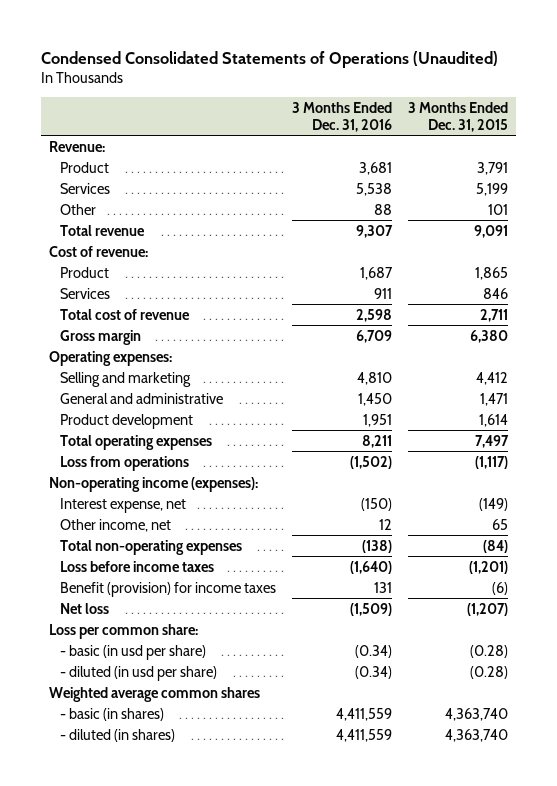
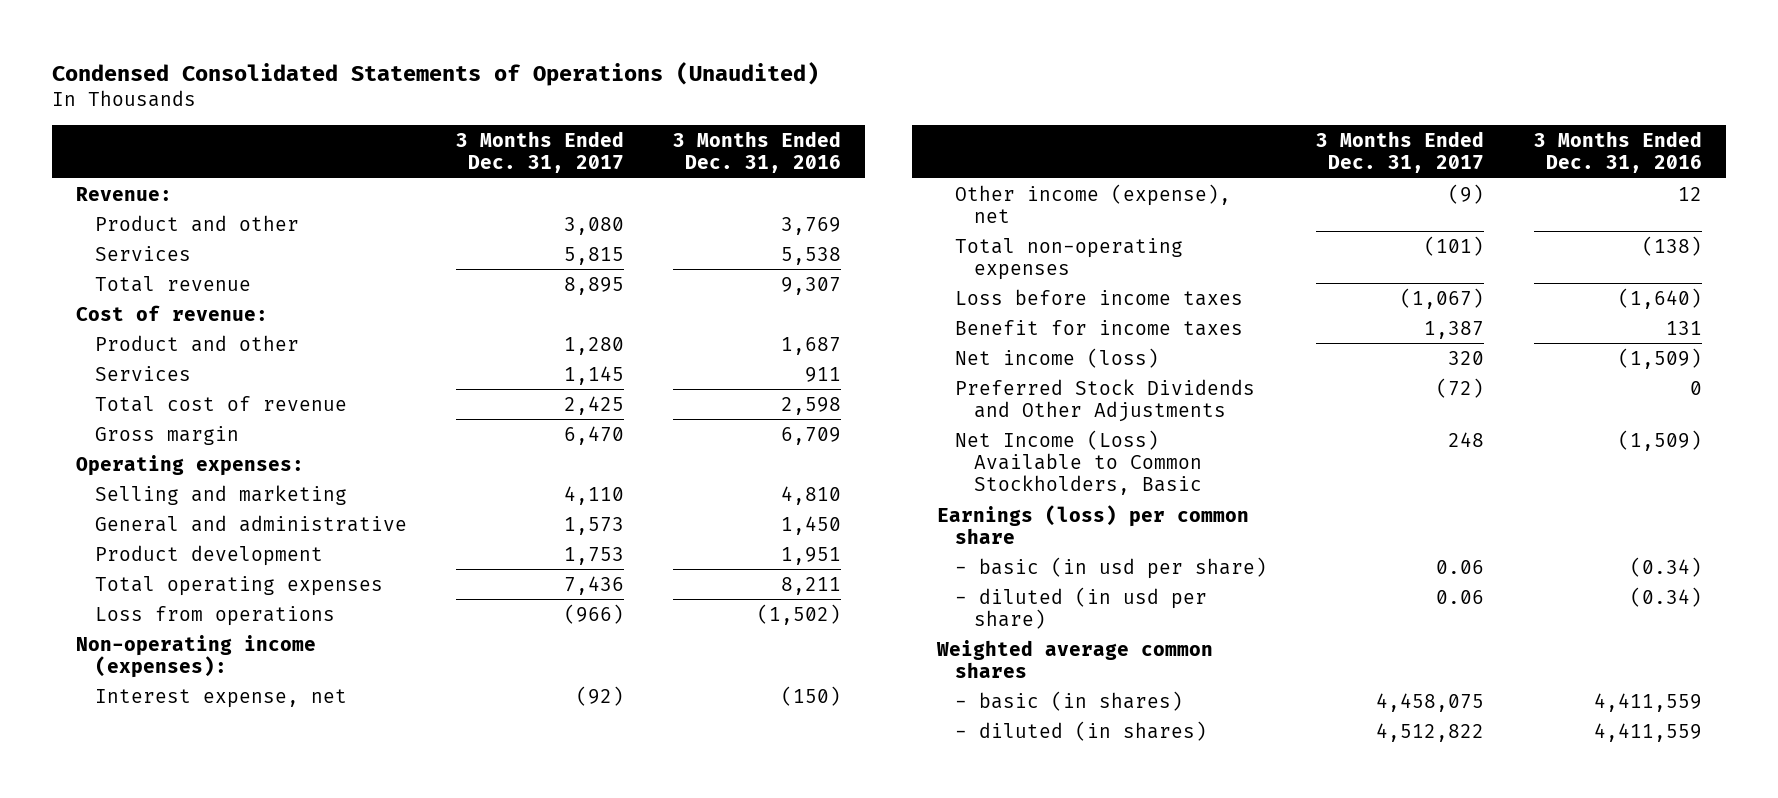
[407,101,508,132] 3 Months Ended Dec. 31, 2015 -> none
none -> [455,130,624,174] 3 Months Ended Dec. 31, 2017
[60,161,110,173] Product -> [94,214,299,232] Product and other
[359,161,393,175] 3,681 -> [780,216,841,235] 3,769
[60,203,97,215] Other -> none
[60,266,110,278] Product -> [94,334,299,352] Product and other
[60,518,172,532] Other income, net -> [955,183,1232,224] Other income (expense), net
[60,581,277,597] Benefit (provision) for income taxes -> [955,319,1244,336] Benefit for income taxes
[60,602,110,614] Net loss -> [955,347,1160,368] Net income (loss)
none -> [955,378,1256,423] Preferred Stock Dividends and Other Adjustments
none -> [955,429,1202,496] Net Income (Loss) Available to Common Stockholders, Basic
[49,623,199,639] Loss per common share: -> [936,504,1249,545] Earnings (loss) per common share

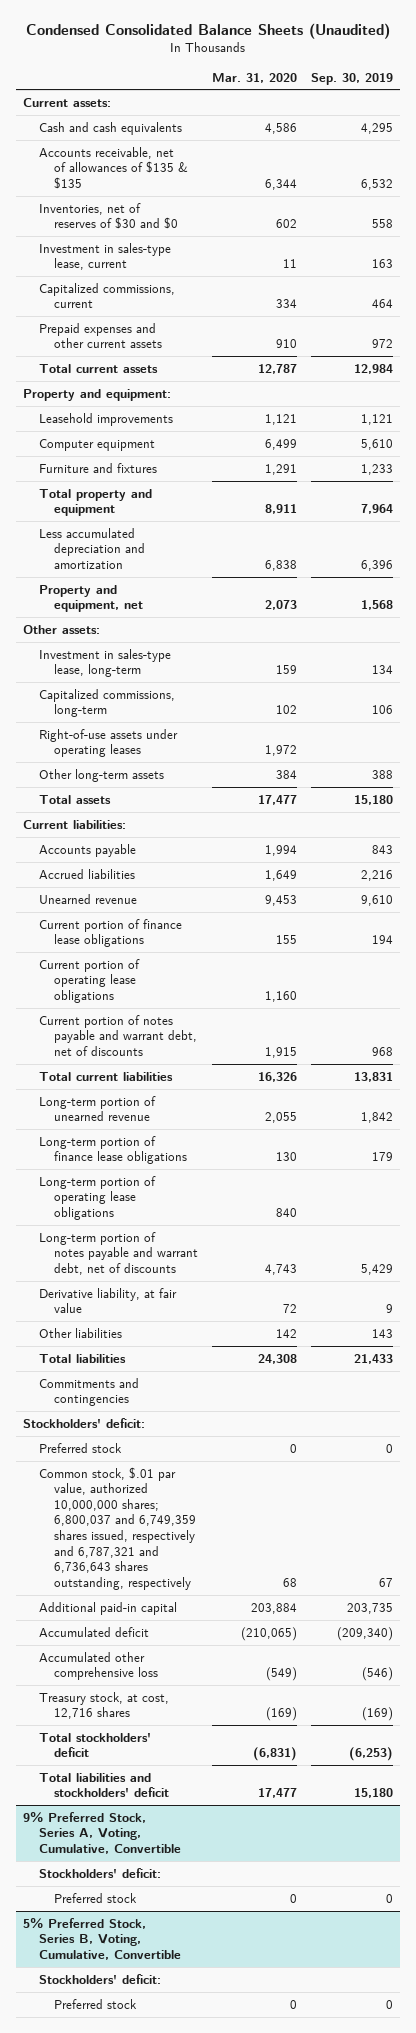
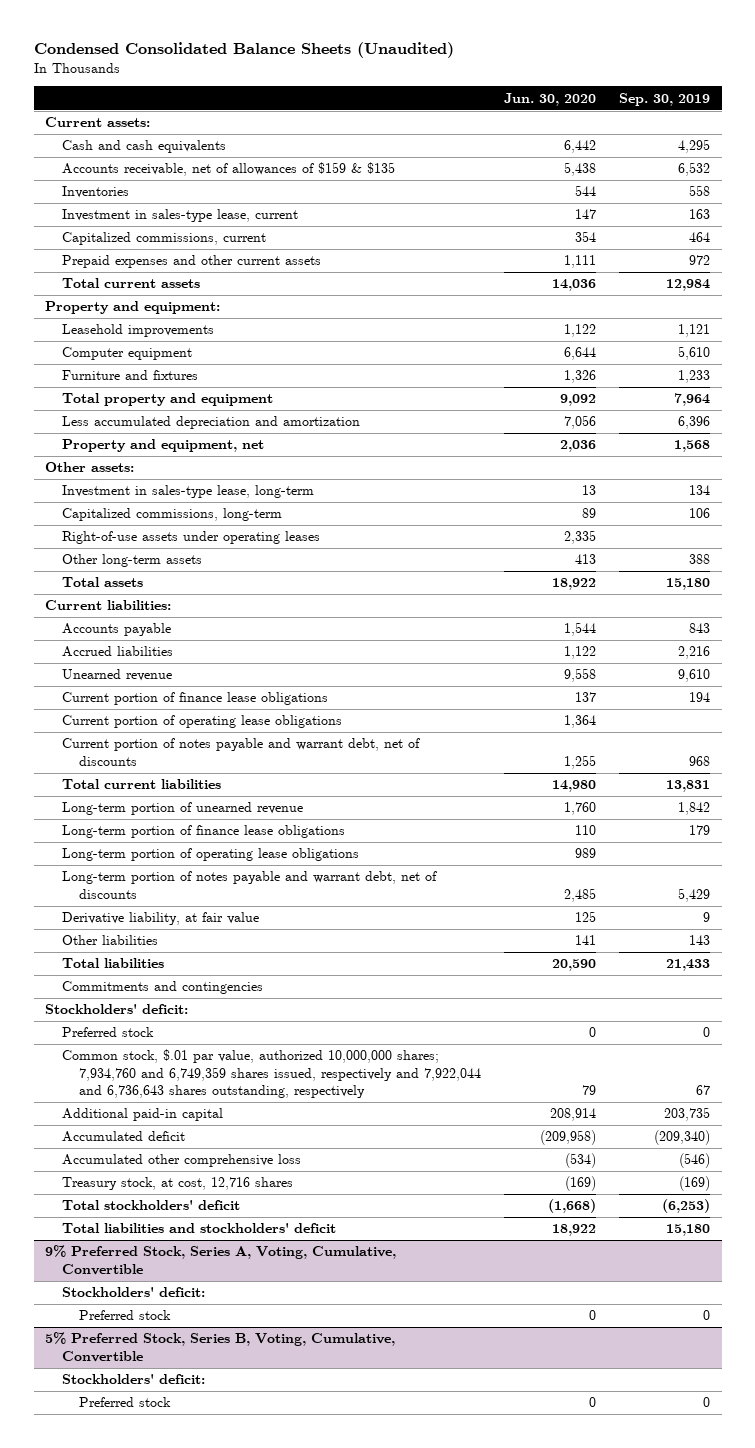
[212,72,298,83] Mar. 31, 2020 -> none
none -> [504,92,597,106] Jun. 30, 2020
[38,146,189,189] Accounts receivable, net of allowances of $135 & $135 -> [62,162,396,177] Accounts receivable, net of allowances of $159 & $135
[38,202,179,230] Inventories, net of reserves of $30 and $0 -> [62,186,130,199] Inventories
[38,1466,197,1590] Common stock, $.01 par value, authorized 10,000,000 shares; 6,800,037 and 6,749,359 shares issued, respectively and 6,787,321 and 6,736,643 shares outstanding, respectively -> [62,1049,481,1098] Common stock, $.01 par value, authorized 10,000,000 shares; 7,934,760 and 6,749,359 shares issued, respectively and 7,922,044 and 6,736,643 shares outstanding, respectively

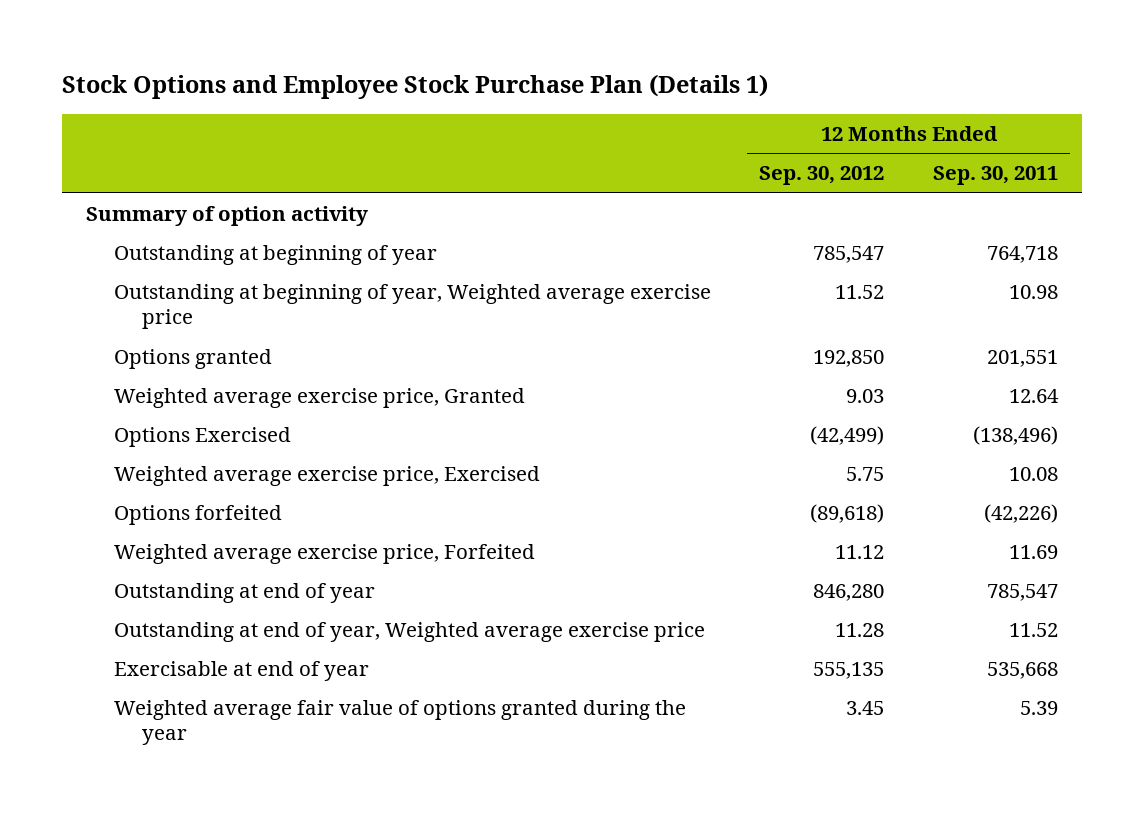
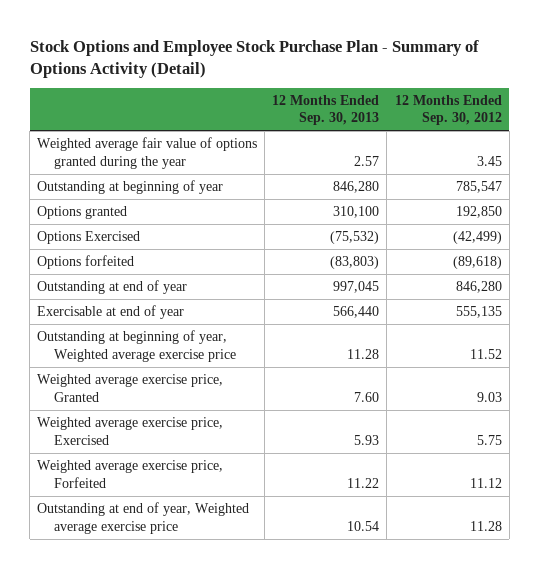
[61,74,768,100] Stock Options and Employee Stock Purchase Plan (Details 1) -> [29,39,479,78] Stock Options and Employee Stock Purchase Plan - Summary of Options Activity (Detail)
[932,166,1058,186] Sep. 30, 2011 -> none
none -> [272,94,380,126] 12 Months Ended Sep. 30, 2013
[85,206,368,227] Summary of option activity -> none
[113,700,686,746] Weighted average fair value of options granted during the year -> [37,137,258,169] Weighted average fair value of options granted during the year
[113,284,711,330] Outstanding at beginning of year, Weighted average exercise price -> [37,330,236,362] Outstanding at beginning of year, Weighted average exercise price
[113,388,525,409] Weighted average exercise price, Granted -> [37,374,224,402] Weighted average exercise price, Granted
[113,466,540,487] Weighted average exercise price, Exercised -> [37,417,224,445] Weighted average exercise price, Exercised
[113,544,535,565] Weighted average exercise price, Forfeited -> [37,460,224,488] Weighted average exercise price, Forfeited
[113,622,705,643] Outstanding at end of year, Weighted average exercise price -> [37,502,250,534] Outstanding at end of year, Weighted average exercise price

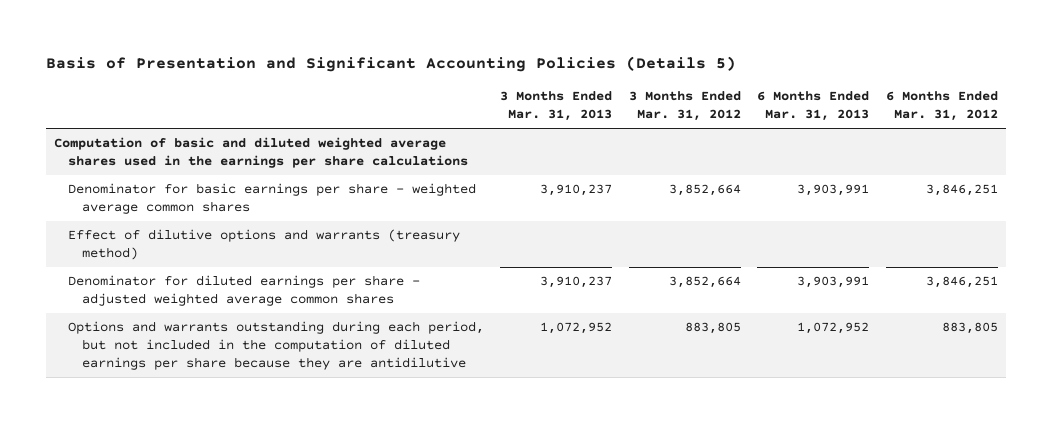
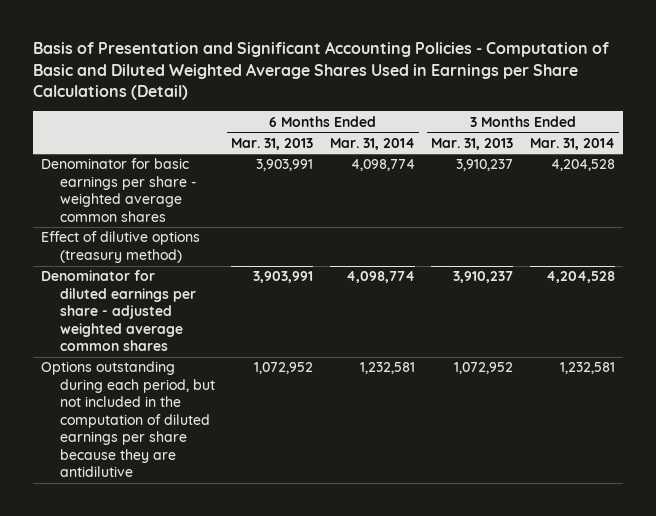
[45,55,736,72] Basis of Presentation and Significant Accounting Policies (Details 5) -> [33,41,610,101] Basis of Presentation and Significant Accounting Policies - Computation of Basic and Diluted Weighted Average Shares Used in Earnings per Share Calculations (Detail)
[628,91,741,122] 3 Months Ended Mar. 31, 2012 -> none
[885,91,998,122] 6 Months Ended Mar. 31, 2012 -> none
none -> [329,137,415,150] Mar. 31, 2014
none -> [529,137,615,150] Mar. 31, 2014
[53,137,468,169] Computation of basic and diluted weighted average shares used in the earnings per share calculations -> none
[67,229,460,261] Effect of dilutive options and warrants (treasury method) -> [41,231,201,263] Effect of dilutive options (treasury method)
[67,321,484,371] Options and warrants outstanding during each period, but not included in the computation of diluted earnings per share because they are antidilutive -> [41,361,215,478] Options outstanding during each period, but not included in the computation of diluted earnings per share because they are antidilutive

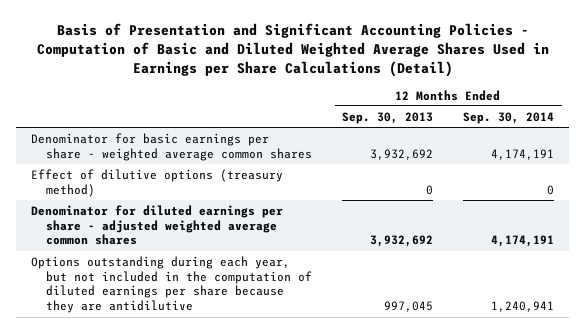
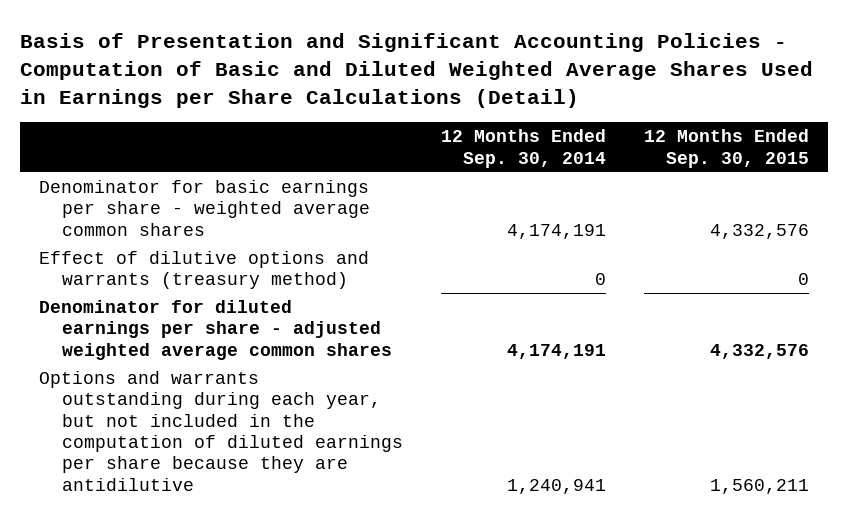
[342,111,434,124] Sep. 30, 2013 -> none
none -> [644,129,810,168] 12 Months Ended Sep. 30, 2015
[30,168,283,197] Effect of dilutive options (treasury method) -> [38,250,369,290] Effect of dilutive options and warrants (treasury method)
[30,255,313,314] Options outstanding during each year, but not included in the computation of diluted earnings per share because they are antidilutive -> [38,370,404,491] Options and warrants outstanding during each year, but not included in the computation of diluted earnings per share because they are antidilutive

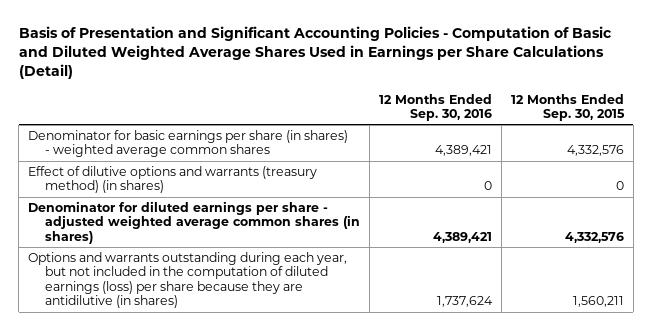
[441,129,607,168] 12 Months Ended Sep. 30, 2014 -> none
none -> [378,93,492,122] 12 Months Ended Sep. 30, 2016
[38,179,371,236] Denominator for basic earnings per share - weighted average common shares -> [28,129,349,158] Denominator for basic earnings per share (in shares) - weighted average common shares
[38,250,369,290] Effect of dilutive options and warrants (treasury method) -> [28,165,318,194] Effect of dilutive options and warrants (treasury method) (in shares)
[38,299,393,360] Denominator for diluted earnings per share - adjusted weighted average common shares -> [28,200,360,244] Denominator for diluted earnings per share - adjusted weighted average common shares (in shares)
[38,370,404,491] Options and warrants outstanding during each year, but not included in the computation of diluted earnings per share because they are antidilutive -> [28,251,348,309] Options and warrants outstanding during each year, but not included in the computation of diluted earnings (loss) per share because they are antidilutive (in shares)

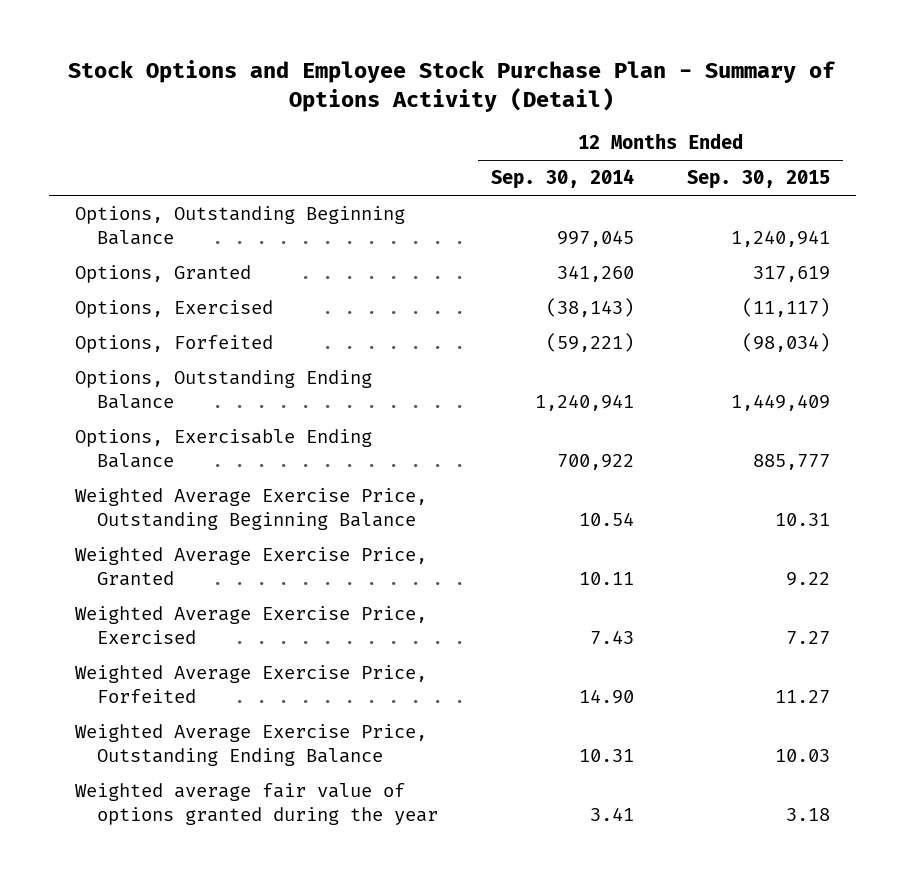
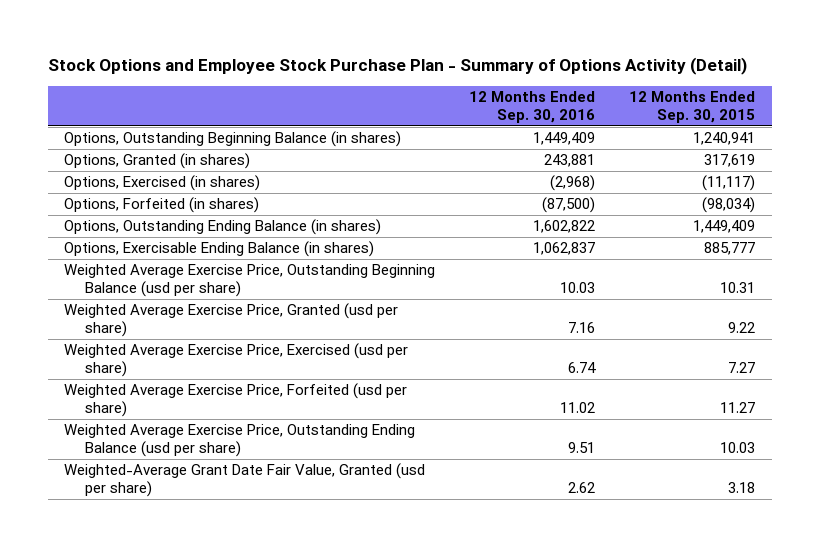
[491,169,635,190] Sep. 30, 2014 -> none
none -> [469,90,596,124] 12 Months Ended Sep. 30, 2016
[74,206,405,245] Options, Outstanding Beginning Balance -> [64,131,402,148] Options, Outstanding Beginning Balance (in shares)
[74,265,251,284] Options, Granted -> [64,153,251,170] Options, Granted (in shares)
[74,300,273,319] Options, Exercised -> [64,175,261,192] Options, Exercised (in shares)
[74,335,273,354] Options, Forfeited -> [64,197,260,214] Options, Forfeited (in shares)
[74,370,372,409] Options, Outstanding Ending Balance -> [64,219,382,236] Options, Outstanding Ending Balance (in shares)
[74,429,372,468] Options, Exercisable Ending Balance -> [64,241,375,258] Options, Exercisable Ending Balance (in shares)
[74,488,427,530] Weighted Average Exercise Price, Outstanding Beginning Balance -> [64,264,436,298] Weighted Average Exercise Price, Outstanding Beginning Balance (usd per share)
[74,547,427,586] Weighted Average Exercise Price, Granted -> [64,303,399,338] Weighted Average Exercise Price, Granted (usd per share)
[74,606,427,644] Weighted Average Exercise Price, Exercised -> [64,343,409,378] Weighted Average Exercise Price, Exercised (usd per share)
[74,665,427,703] Weighted Average Exercise Price, Forfeited -> [64,383,408,418] Weighted Average Exercise Price, Forfeited (usd per share)
[74,724,427,766] Weighted Average Exercise Price, Outstanding Ending Balance -> [64,424,416,458] Weighted Average Exercise Price, Outstanding Ending Balance (usd per share)
[74,783,439,825] Weighted average fair value of options granted during the year -> [64,463,426,498] Weighted-Average Grant Date Fair Value, Granted (usd per share)

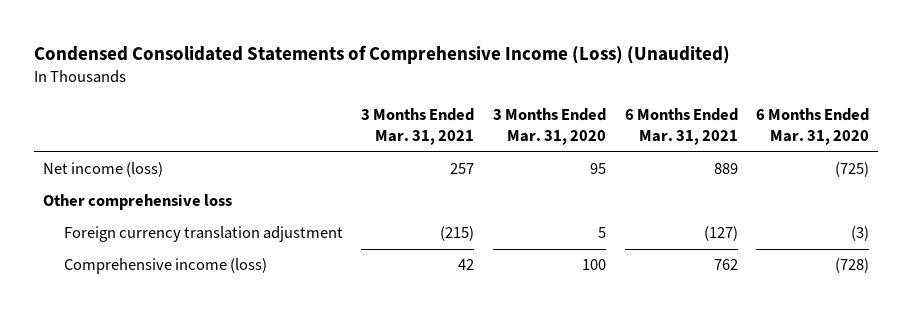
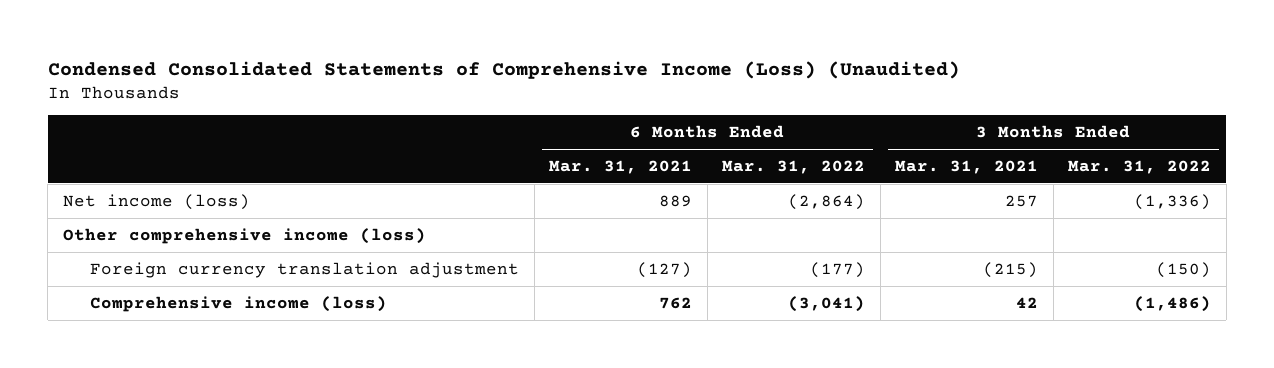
[492,107,606,146] 3 Months Ended Mar. 31, 2020 -> none
[756,107,870,146] 6 Months Ended Mar. 31, 2020 -> none
none -> [722,160,866,175] Mar. 31, 2022
none -> [1068,160,1212,175] Mar. 31, 2022
[43,194,233,211] Other comprehensive loss -> [62,227,426,244] Other comprehensive income (loss)

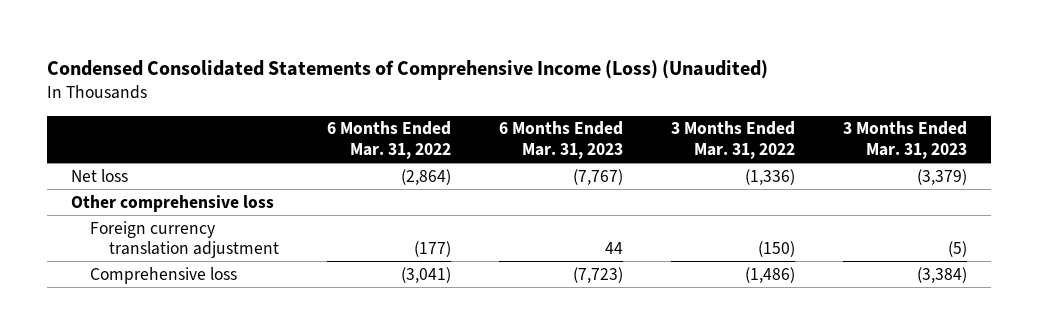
[549,160,693,175] Mar. 31, 2021 -> none
[895,160,1039,175] Mar. 31, 2021 -> none
none -> [499,121,624,160] 6 Months Ended Mar. 31, 2023
none -> [842,121,967,160] 3 Months Ended Mar. 31, 2023
[62,193,250,210] Net income (loss) -> [71,168,129,182] Net loss
[62,227,426,244] Other comprehensive income (loss) -> [71,194,275,212] Other comprehensive loss
[90,295,388,312] Comprehensive income (loss) -> [90,266,238,284] Comprehensive loss

